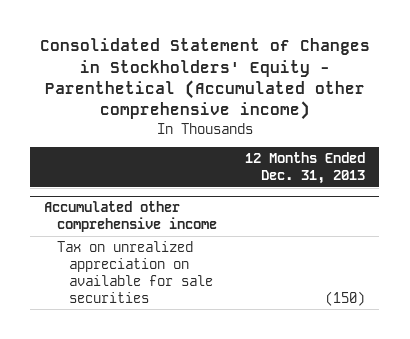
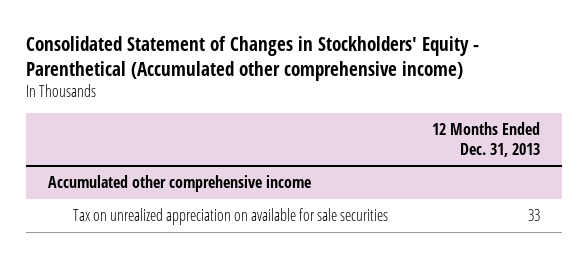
[325,290,366,306] (150) -> [527,208,540,221] 33

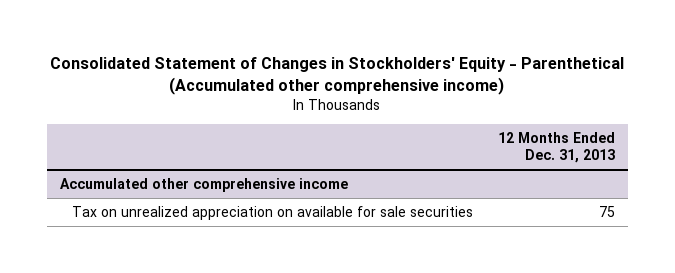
[527,208,540,221] 33 -> [599,206,616,218] 75

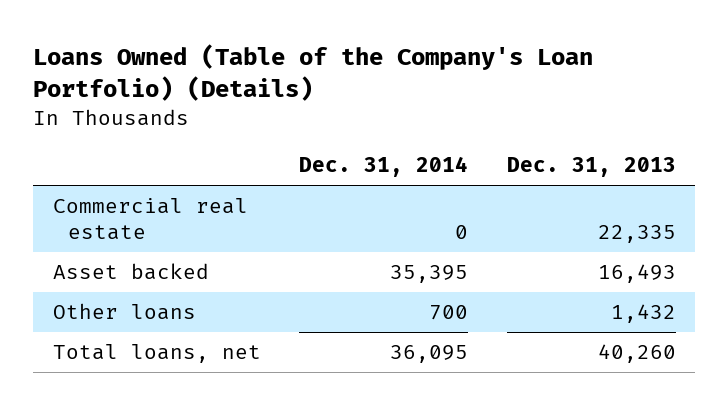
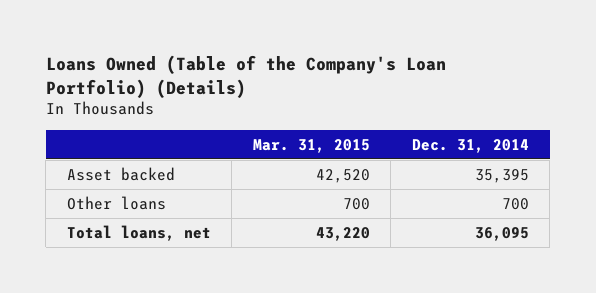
[506,157,676,178] Dec. 31, 2013 -> none
none -> [252,138,370,153] Mar. 31, 2015
[52,198,248,241] Commercial real estate -> none

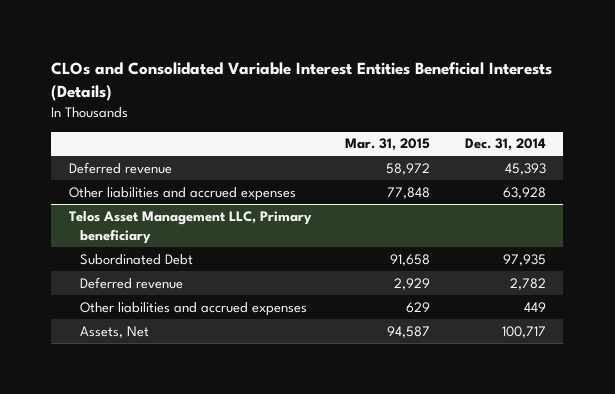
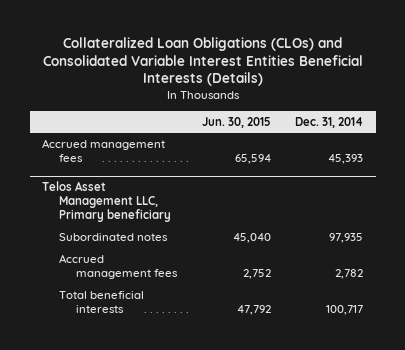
[51,62,553,102] CLOs and Consolidated Variable Interest Entities Beneficial Interests (Details) -> [42,36,363,87] Collateralized Loan Obligations (CLOs) and Consolidated Variable Interest Entities Beneficial Interests (Details)
[345,138,431,152] Mar. 31, 2015 -> none
none -> [201,116,271,128] Jun. 30, 2015
[68,186,296,201] Other liabilities and accrued expenses -> none
[68,161,172,174] Deferred revenue -> [41,139,165,163] Accrued management fees
[79,301,307,316] Other liabilities and accrued expenses -> none
[79,253,193,265] Subordinated Debt -> [58,233,168,242] Subordinated notes
[79,276,183,289] Deferred revenue -> [58,254,178,280] Accrued management fees
[79,325,149,338] Assets, Net -> [58,291,144,314] Total beneficial interests

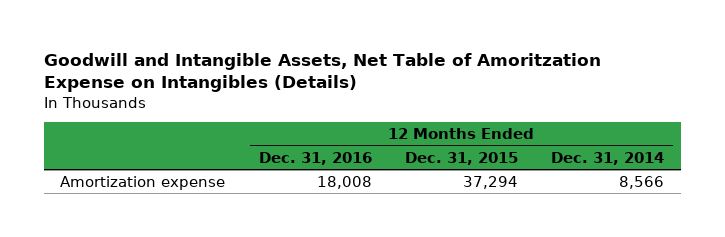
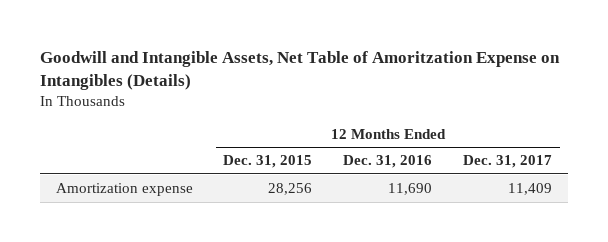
[551,151,665,165] Dec. 31, 2014 -> none
none -> [463,155,553,169] Dec. 31, 2017
[316,175,372,189] 18,008 -> [388,183,433,196] 11,690
[462,175,518,189] 37,294 -> [268,183,313,196] 28,256

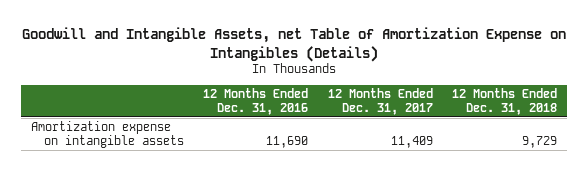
[40,51,561,90] Goodwill and Intangible Assets, Net Table of Amoritzation Expense on Intangibles (Details) -> [22,27,567,62] Goodwill and Intangible Assets, net Table of Amortization Expense on Intangibles (Details)
[223,155,313,169] Dec. 31, 2015 -> none
none -> [452,88,558,115] 12 Months Ended Dec. 31, 2018
[55,183,193,197] Amortization expense -> [31,121,184,149] Amortization expense on intangible assets

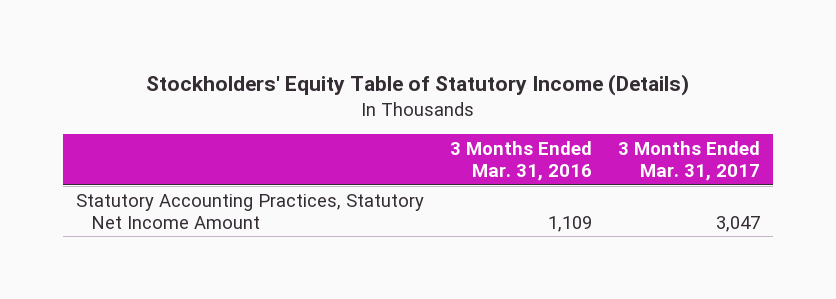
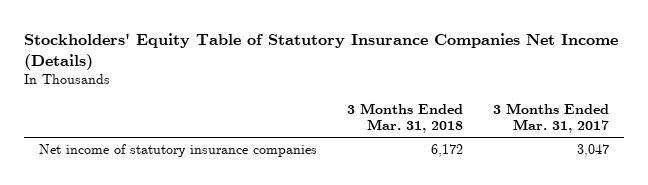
[146,74,690,97] Stockholders' Equity Table of Statutory Income (Details) -> [23,32,618,70] Stockholders' Equity Table of Statutory Insurance Companies Net Income (Details)
[450,140,593,181] 3 Months Ended Mar. 31, 2016 -> none
none -> [346,102,463,134] 3 Months Ended Mar. 31, 2018
[75,193,424,229] Statutory Accounting Practices, Statutory Net Income Amount -> [38,144,317,158] Net income of statutory insurance companies

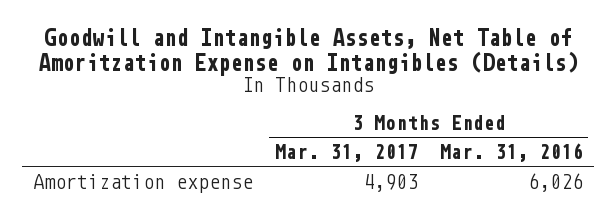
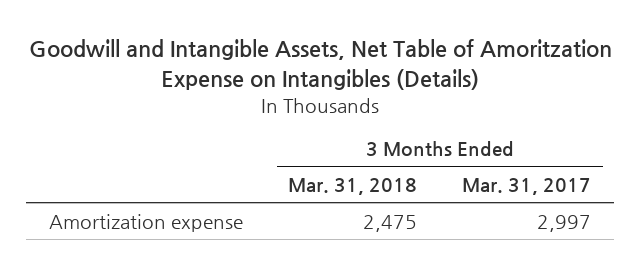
[439,143,583,163] Mar. 31, 2016 -> none
none -> [288,178,418,196] Mar. 31, 2018
[362,173,418,192] 4,903 -> [537,214,592,232] 2,997

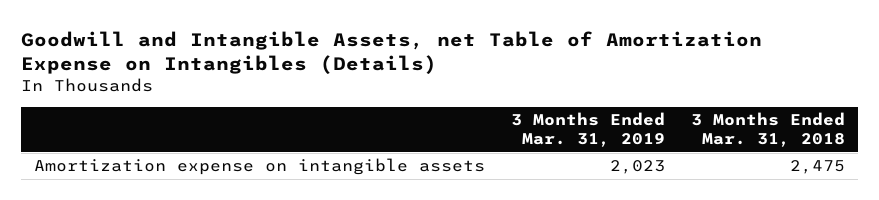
[29,38,613,90] Goodwill and Intangible Assets, Net Table of Amoritzation Expense on Intangibles (Details) -> [21,30,763,75] Goodwill and Intangible Assets, net Table of Amortization Expense on Intangibles (Details)
[462,178,592,196] Mar. 31, 2017 -> none
none -> [510,112,665,148] 3 Months Ended Mar. 31, 2019
[48,213,243,232] Amortization expense -> [34,158,486,176] Amortization expense on intangible assets

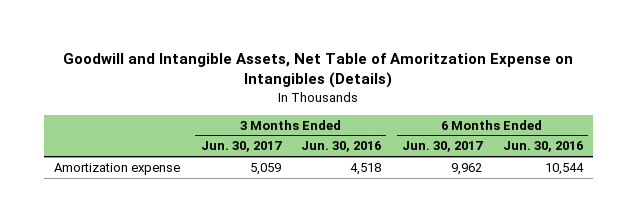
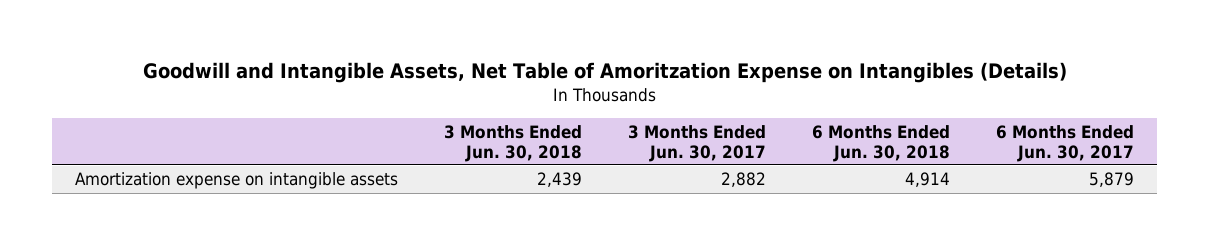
[301,141,382,153] Jun. 30, 2016 -> none
[502,141,583,153] Jun. 30, 2016 -> none
none -> [444,124,583,162] 3 Months Ended Jun. 30, 2018
none -> [812,124,951,162] 6 Months Ended Jun. 30, 2018
[53,162,180,175] Amortization expense -> [75,172,399,190] Amortization expense on intangible assets
[249,162,281,175] 5,059 -> [721,172,767,188] 2,882
[450,162,482,175] 9,962 -> [1089,172,1135,188] 5,879

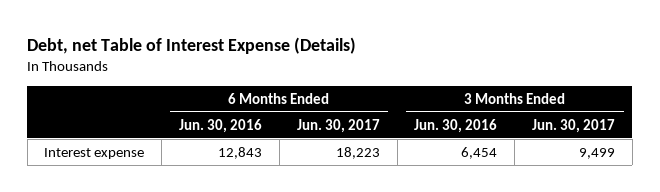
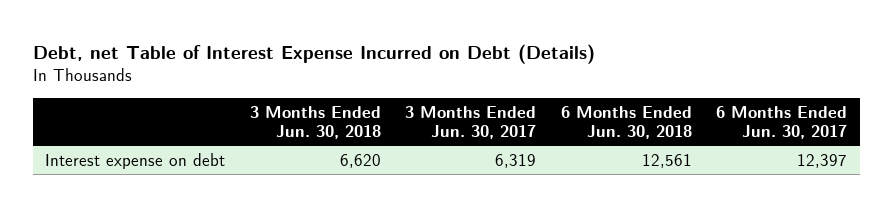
[27,36,357,54] Debt, net Table of Interest Expense (Details) -> [32,43,595,64] Debt, net Table of Interest Expense Incurred on Debt (Details)
[179,118,263,133] Jun. 30, 2016 -> none
[414,118,498,133] Jun. 30, 2016 -> none
none -> [249,105,381,140] 3 Months Ended Jun. 30, 2018
none -> [560,105,692,140] 6 Months Ended Jun. 30, 2018
[44,147,145,159] Interest expense -> [45,152,226,169] Interest expense on debt
[335,146,380,159] 18,223 -> [797,153,848,168] 12,397
[579,147,616,159] 9,499 -> [495,153,537,168] 6,319

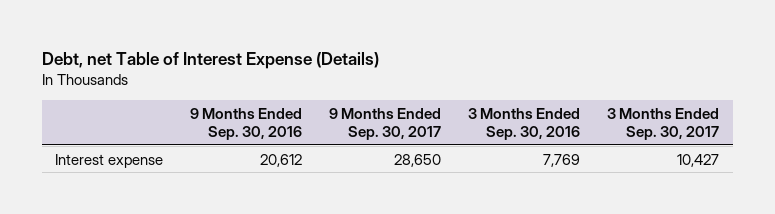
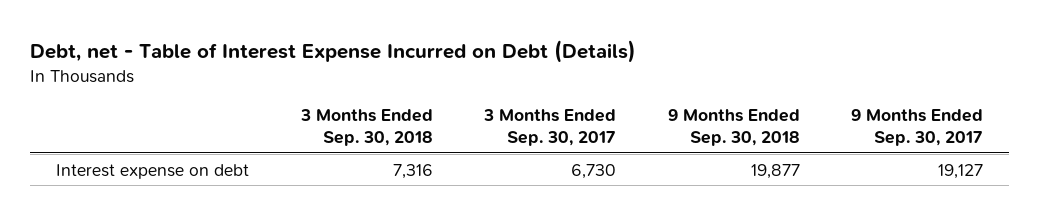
[41,52,379,70] Debt, net Table of Interest Expense (Details) -> [30,39,637,63] Debt, net - Table of Interest Expense Incurred on Debt (Details)
[190,107,303,140] 9 Months Ended Sep. 30, 2016 -> none
[468,107,581,140] 3 Months Ended Sep. 30, 2016 -> none
none -> [299,108,433,147] 3 Months Ended Sep. 30, 2018
none -> [667,108,800,147] 9 Months Ended Sep. 30, 2018
[55,153,164,168] Interest expense -> [56,163,250,179] Interest expense on debt
[394,153,442,167] 28,650 -> [938,163,984,179] 19,127
[677,153,720,167] 10,427 -> [571,163,617,179] 6,730

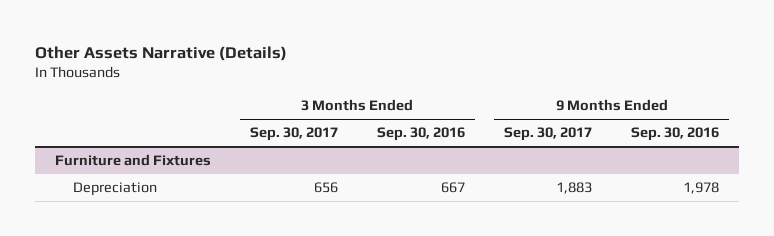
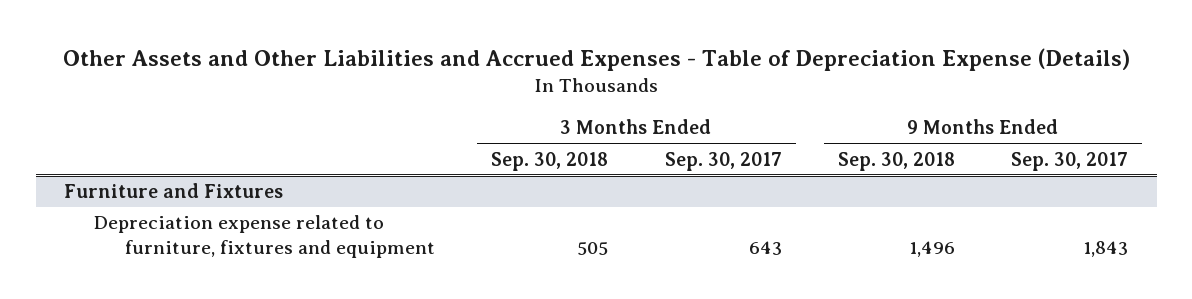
[35,45,288,61] Other Assets Narrative (Details) -> [63,48,1131,72] Other Assets and Other Liabilities and Accrued Expenses - Table of Depreciation Expense (Details)
[377,127,466,142] Sep. 30, 2016 -> none
[631,127,720,142] Sep. 30, 2016 -> none
none -> [491,151,609,171] Sep. 30, 2018
none -> [837,151,955,171] Sep. 30, 2018
[73,182,158,197] Depreciation -> none
none -> [94,215,435,258] Depreciation expense related to furniture, fixtures and equipment

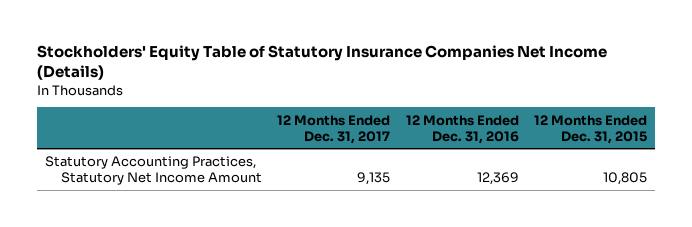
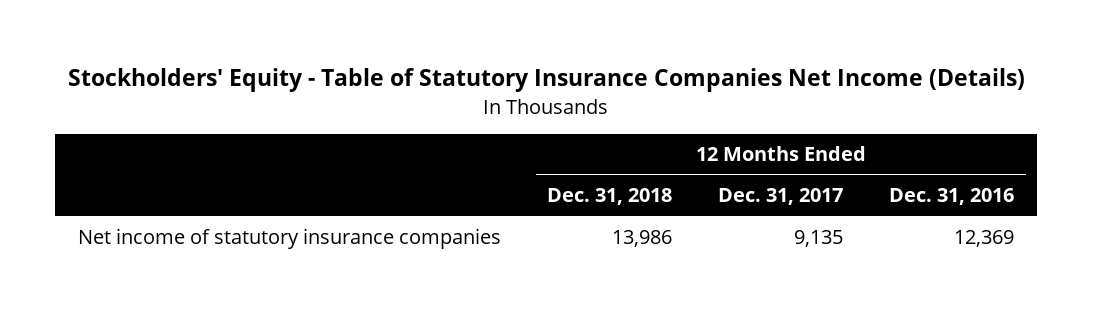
[37,45,608,81] Stockholders' Equity Table of Statutory Insurance Companies Net Income (Details) -> [68,68,1026,93] Stockholders' Equity - Table of Statutory Insurance Companies Net Income (Details)
[534,114,648,144] 12 Months Ended Dec. 31, 2015 -> none
none -> [547,188,673,206] Dec. 31, 2018
[44,156,262,186] Statutory Accounting Practices, Statutory Net Income Amount -> [78,227,502,249] Net income of statutory insurance companies

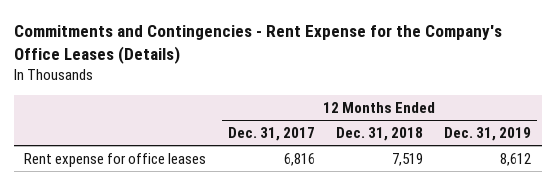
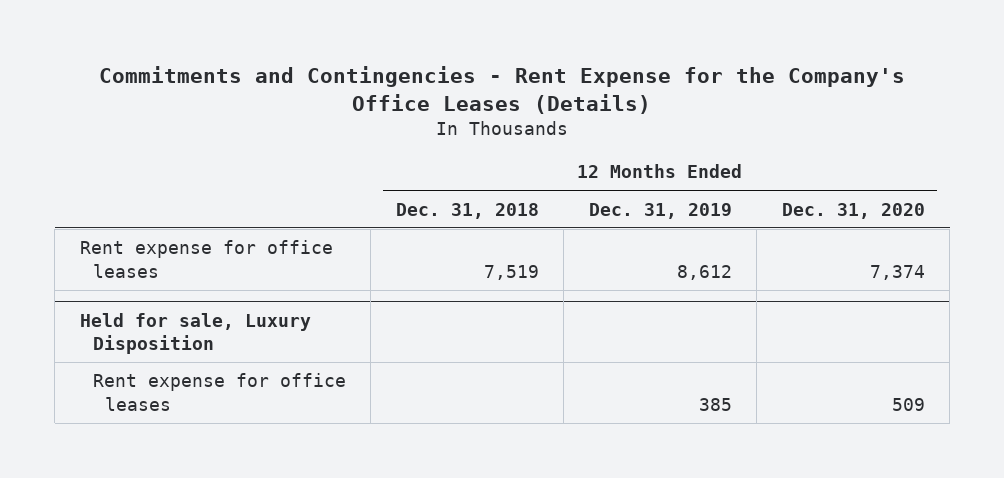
[227,127,315,142] Dec. 31, 2017 -> none
none -> [781,202,925,219] Dec. 31, 2020
none -> [79,312,311,355] Held for sale, Luxury Disposition
none -> [92,373,346,411] Rent expense for office leases

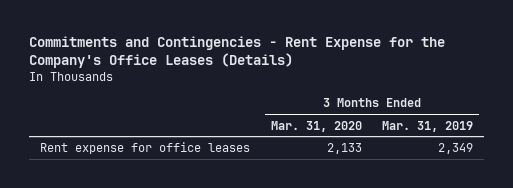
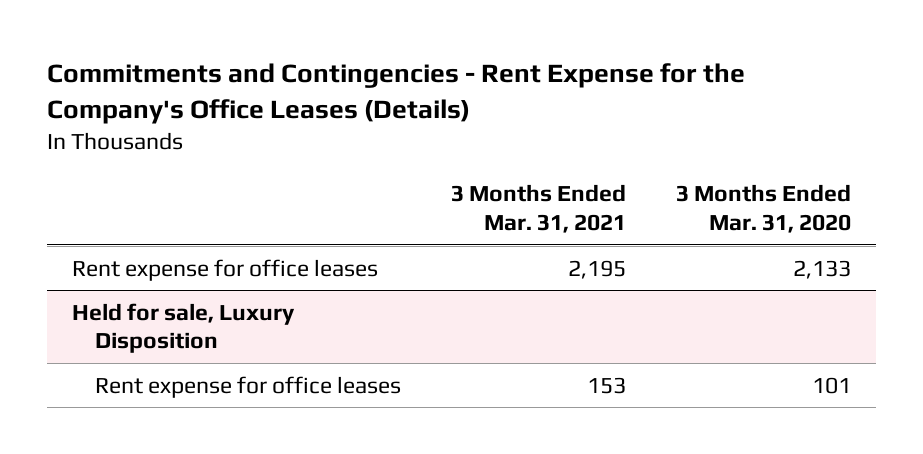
[382,120,474,132] Mar. 31, 2019 -> none
none -> [450,184,626,234] 3 Months Ended Mar. 31, 2021
none -> [71,302,295,354] Held for sale, Luxury Disposition
none -> [94,375,401,398] Rent expense for office leases

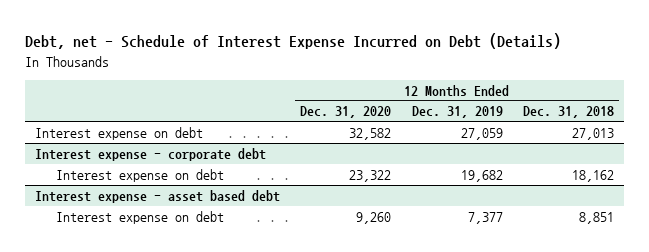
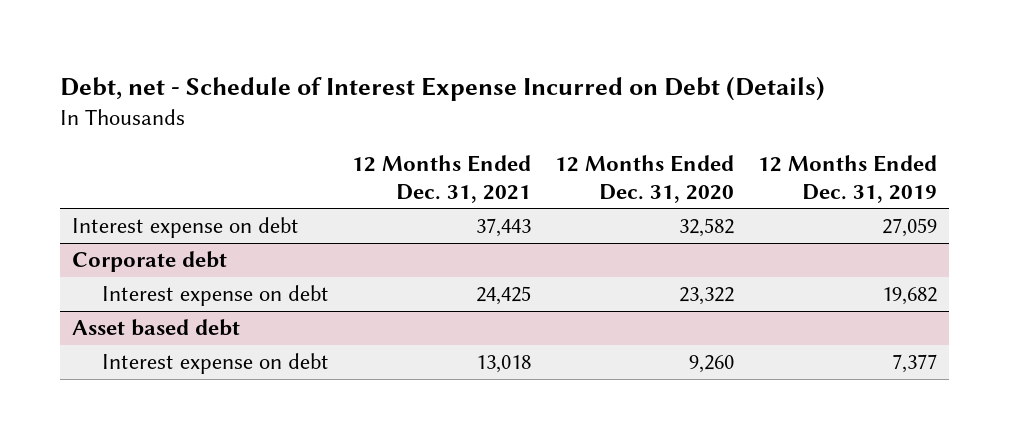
[523,106,615,119] Dec. 31, 2018 -> none
none -> [352,155,532,203] 12 Months Ended Dec. 31, 2021
[34,147,266,161] Interest expense - corporate debt -> [71,251,227,273] Corporate debt
[34,189,280,203] Interest expense - asset based debt -> [71,319,240,337] Asset based debt

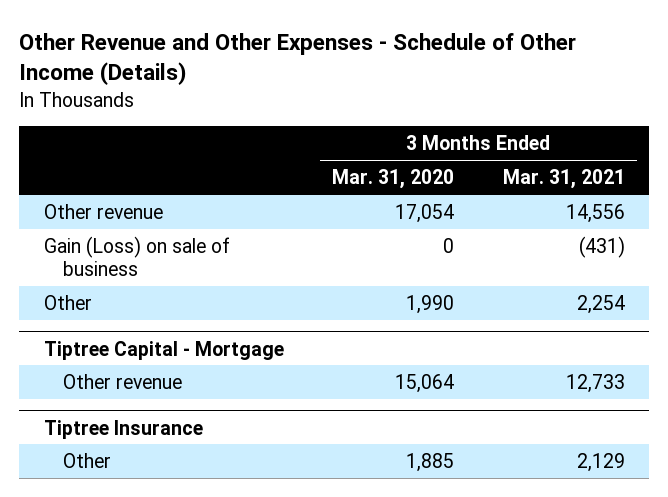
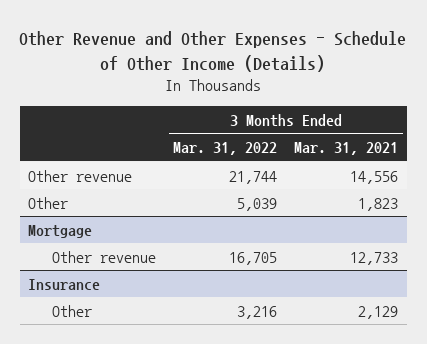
[332,169,455,190] Mar. 31, 2020 -> none
none -> [172,142,277,156] Mar. 31, 2022
[43,235,230,277] Gain (Loss) on sale of business -> none
[576,294,625,314] 2,254 -> [358,197,399,211] 1,823
[43,340,284,360] Tiptree Capital - Mortgage -> [28,224,93,238] Mortgage
[43,419,203,439] Tiptree Insurance -> [28,278,101,291] Insurance

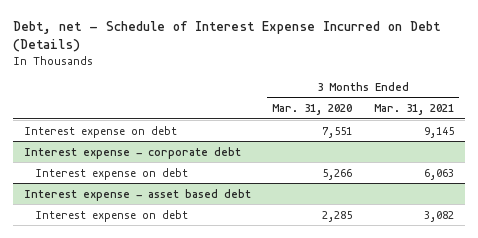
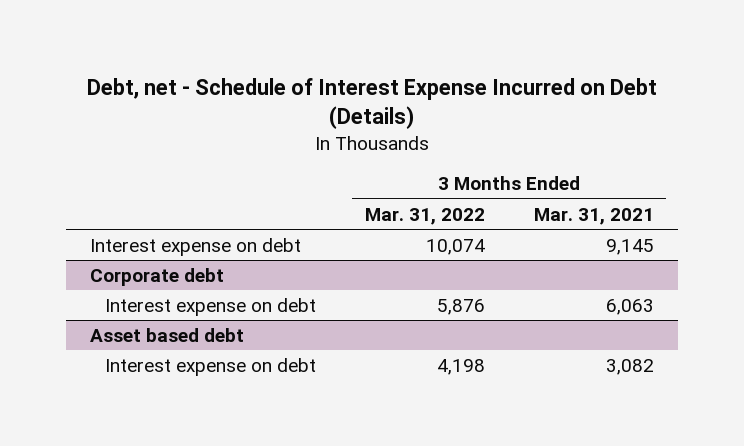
[272,104,353,116] Mar. 31, 2020 -> none
none -> [364,207,485,225] Mar. 31, 2022
[23,146,241,159] Interest expense - corporate debt -> [90,267,225,286] Corporate debt
[23,188,251,201] Interest expense - asset based debt -> [90,327,245,342] Asset based debt

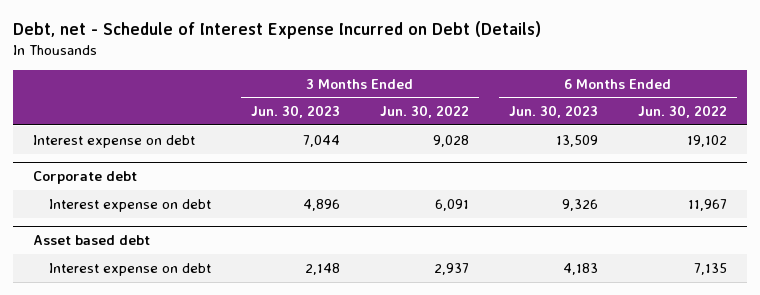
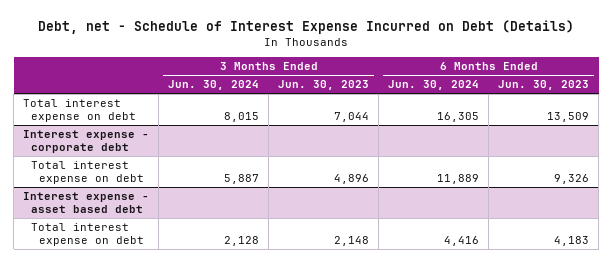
[379,105,469,119] Jun. 30, 2022 -> none
[638,105,728,119] Jun. 30, 2022 -> none
none -> [168,80,260,91] Jun. 30, 2024
none -> [388,80,480,91] Jun. 30, 2024
[32,134,195,148] Interest expense on debt -> [23,99,137,123] Total interest expense on debt
[32,171,137,185] Corporate debt -> [23,130,150,154] Interest expense - corporate debt
[48,198,211,212] Interest expense on debt -> [31,161,144,185] Total interest expense on debt
[32,235,150,246] Asset based debt -> [23,192,150,214] Interest expense - asset based debt
[48,262,211,276] Interest expense on debt -> [31,223,144,247] Total interest expense on debt

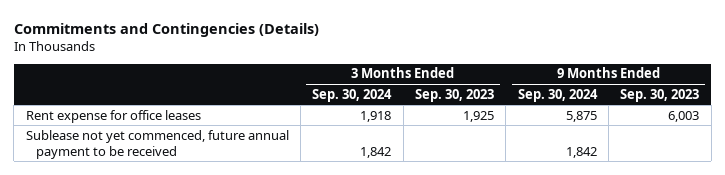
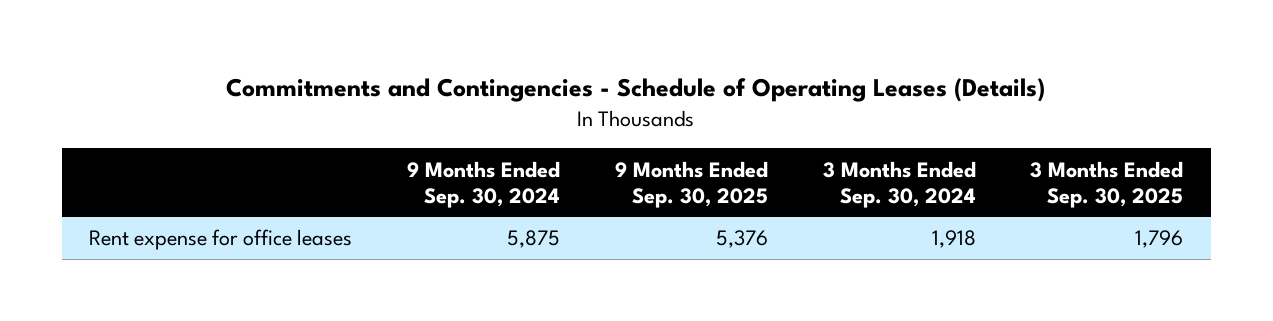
[13,22,319,37] Commitments and Contingencies (Details) -> [226,78,1046,103] Commitments and Contingencies - Schedule of Operating Leases (Details)
[415,88,495,102] Sep. 30, 2023 -> none
[620,88,700,102] Sep. 30, 2023 -> none
none -> [614,160,768,208] 9 Months Ended Sep. 30, 2025
none -> [1030,160,1184,208] 3 Months Ended Sep. 30, 2025
[25,129,289,159] Sublease not yet commenced, future annual payment to be received -> none

